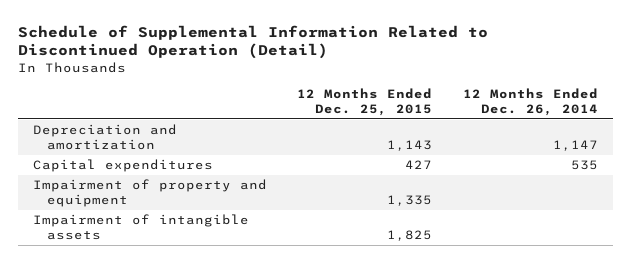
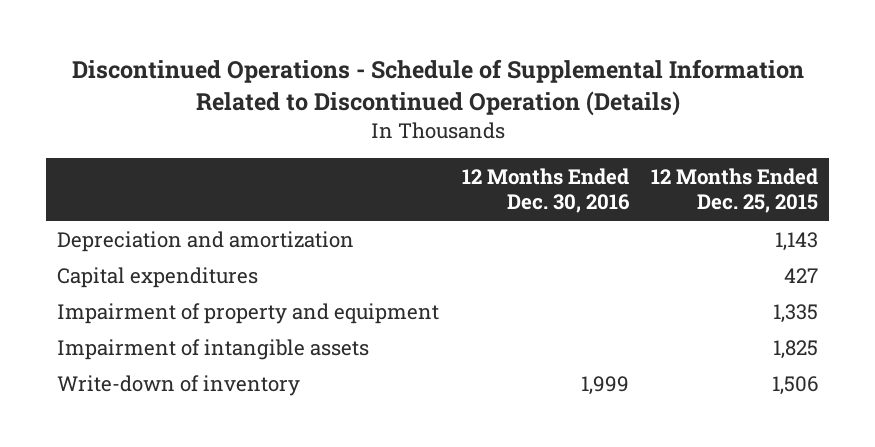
[18,24,489,60] Schedule of Supplemental Information Related to Discontinued Operation (Detail) -> [71,58,804,116] Discontinued Operations - Schedule of Supplemental Information Related to Discontinued Operation (Details)
[462,88,598,116] 12 Months Ended Dec. 26, 2014 -> none
none -> [461,168,630,214] 12 Months Ended Dec. 30, 2016
none -> [57,374,301,396] Write-down of inventory

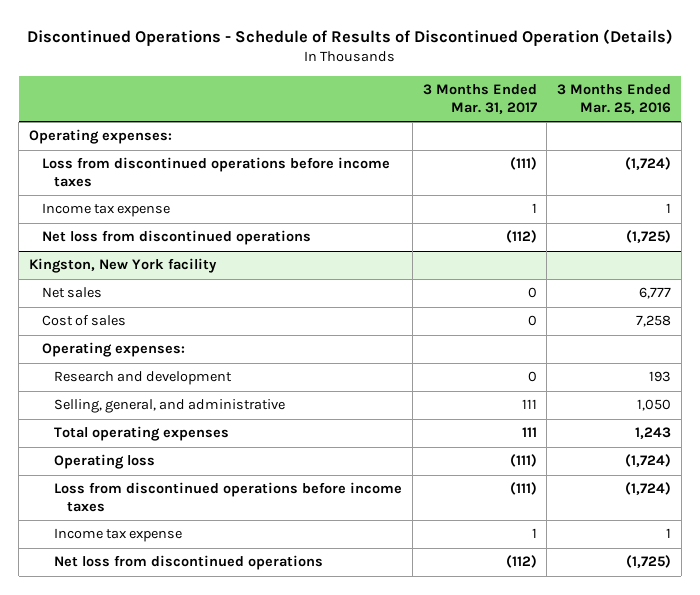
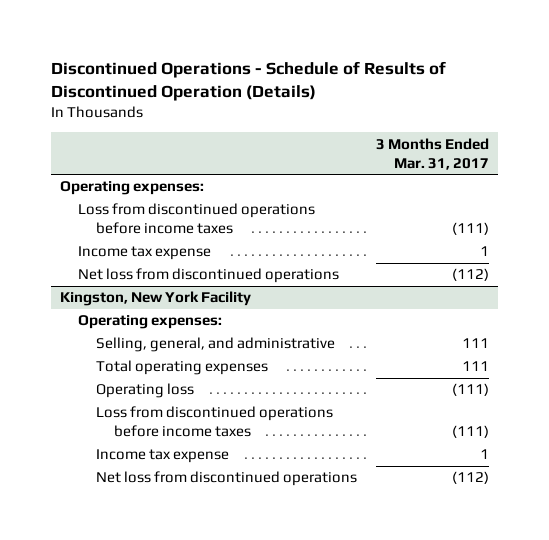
[557,84,672,114] 3 Months Ended Mar. 25, 2016 -> none
[41,287,102,299] Net sales -> none
[41,315,126,327] Cost of sales -> none
[29,258,218,274] Kingston, New York facility -> [59,291,251,307] Kingston, New York Facility
[54,371,233,386] Research and development -> none

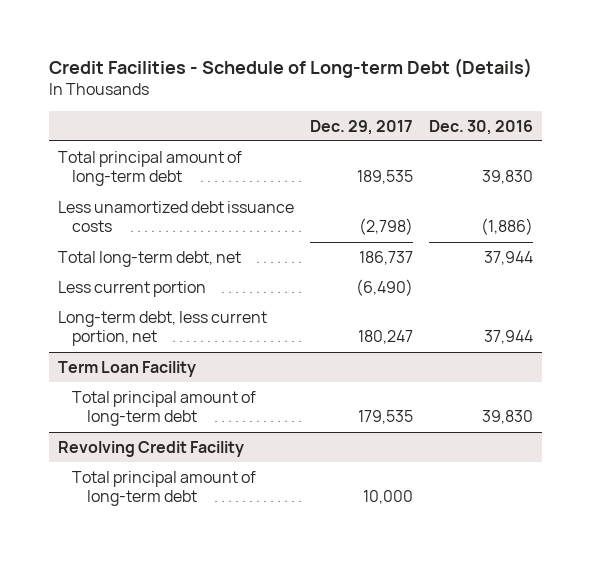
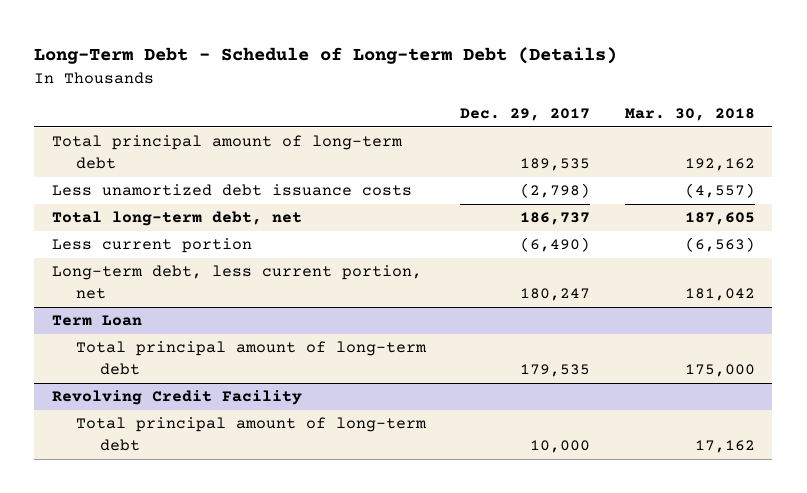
[49,57,533,78] Credit Facilities - Schedule of Long-term Debt (Details) -> [34,47,618,65] Long-Term Debt - Schedule of Long-term Debt (Details)
[429,119,534,135] Dec. 30, 2016 -> none
none -> [625,107,756,121] Mar. 30, 2018
[57,360,196,377] Term Loan Facility -> [51,315,142,327] Term Loan

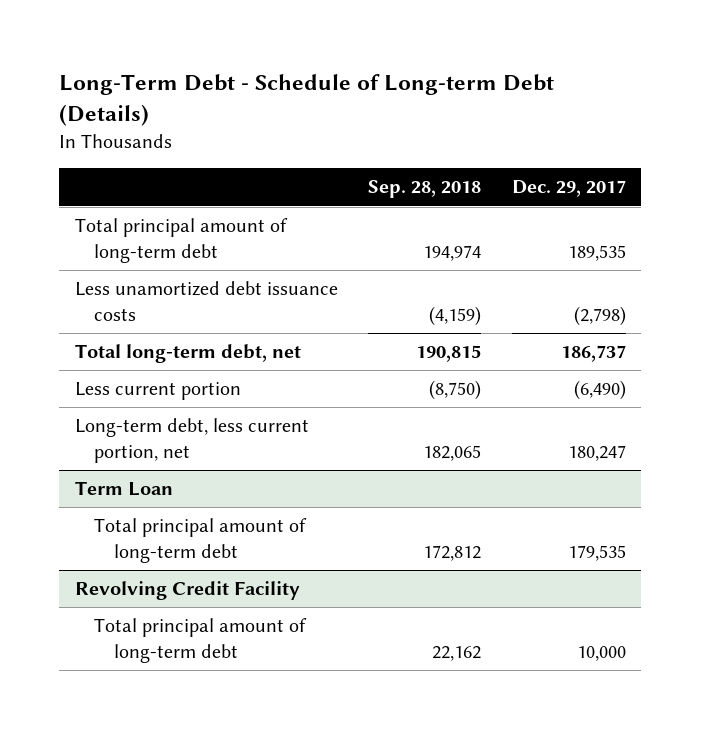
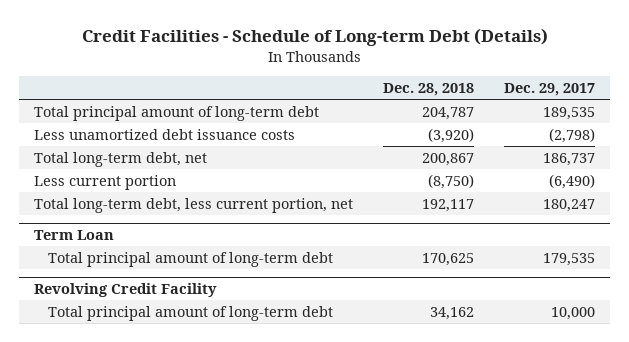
[59,74,555,127] Long-Term Debt - Schedule of Long-term Debt (Details) -> [81,28,548,47] Credit Facilities - Schedule of Long-term Debt (Details)
[368,180,482,199] Sep. 28, 2018 -> none
none -> [383,83,475,97] Dec. 28, 2018
[74,418,309,463] Long-term debt, less current portion, net -> [34,197,354,213] Total long-term debt, less current portion, net

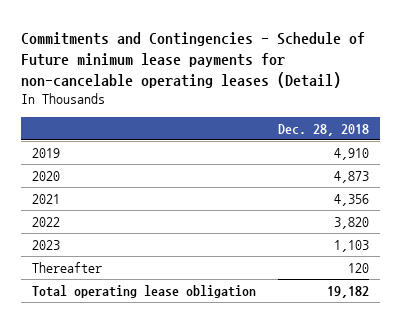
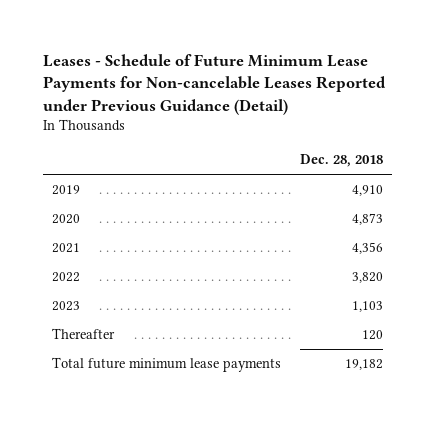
[21,31,366,88] Commitments and Contingencies - Schedule of Future minimum lease payments for non-cancelable operating leases (Detail) -> [43,53,387,115] Leases - Schedule of Future Minimum Lease Payments for Non-cancelable Leases Reported under Previous Guidance (Detail)
[32,284,257,298] Total operating lease obligation -> [52,357,282,373] Total future minimum lease payments

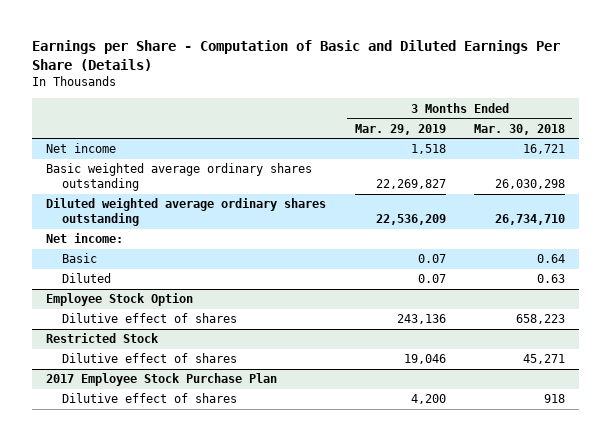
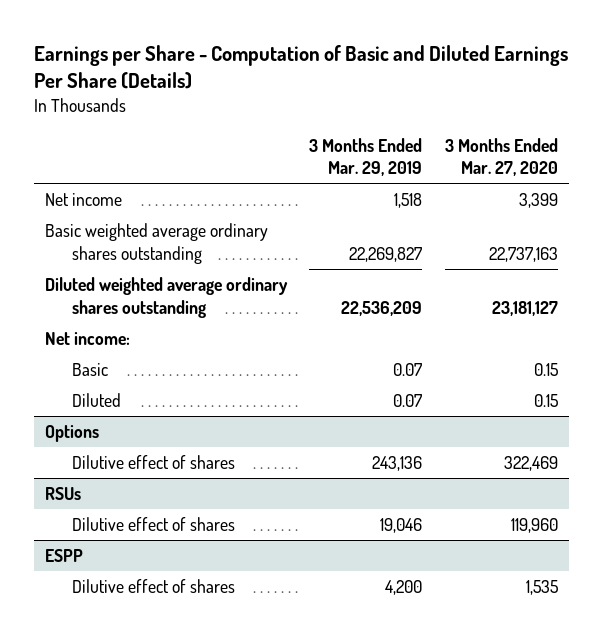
[474,123,566,135] Mar. 30, 2018 -> none
none -> [444,137,558,177] 3 Months Ended Mar. 27, 2020
[45,293,193,307] Employee Stock Option -> [44,424,99,442] Options
[45,333,159,344] Restricted Stock -> [44,486,81,500] RSUs
[45,373,277,387] 2017 Employee Stock Purchase Plan -> [44,548,83,562] ESPP

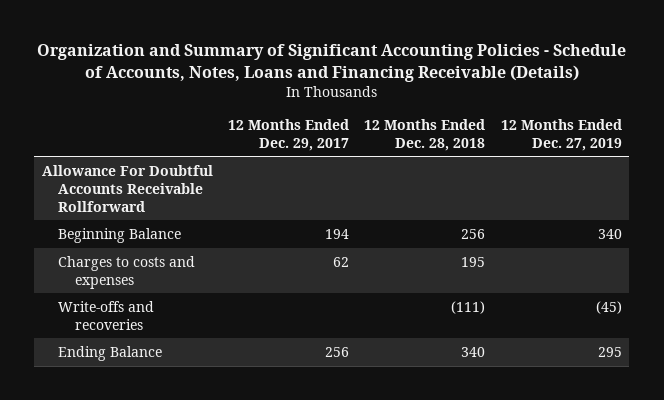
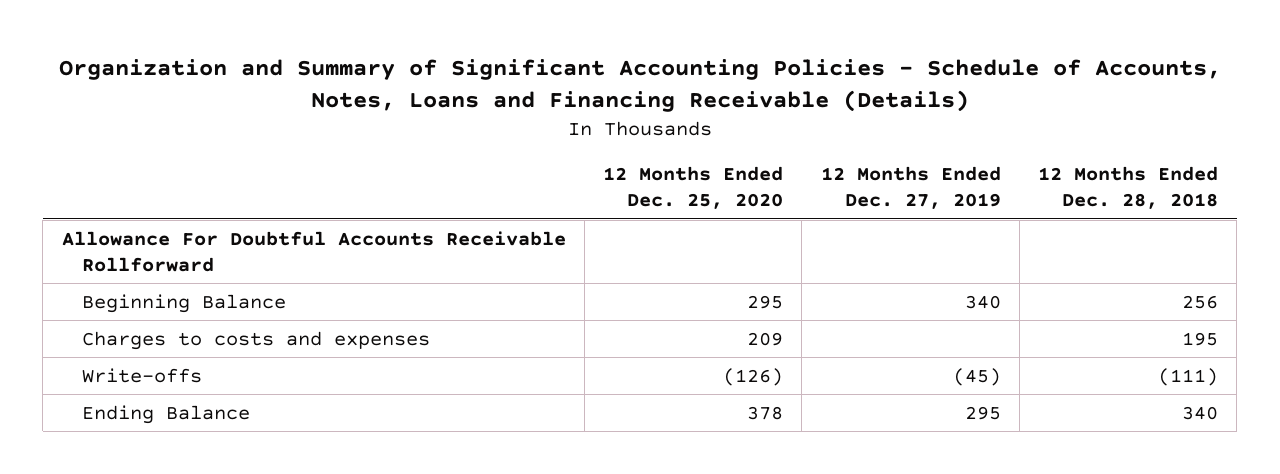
[228,118,350,151] 12 Months Ended Dec. 29, 2017 -> none
none -> [603,166,784,210] 12 Months Ended Dec. 25, 2020
[58,300,155,330] Write-offs and recoveries -> [82,367,203,383] Write-offs

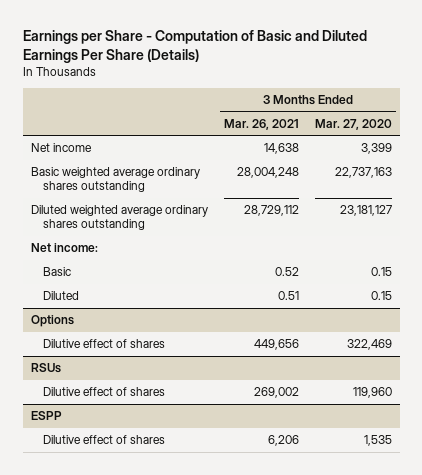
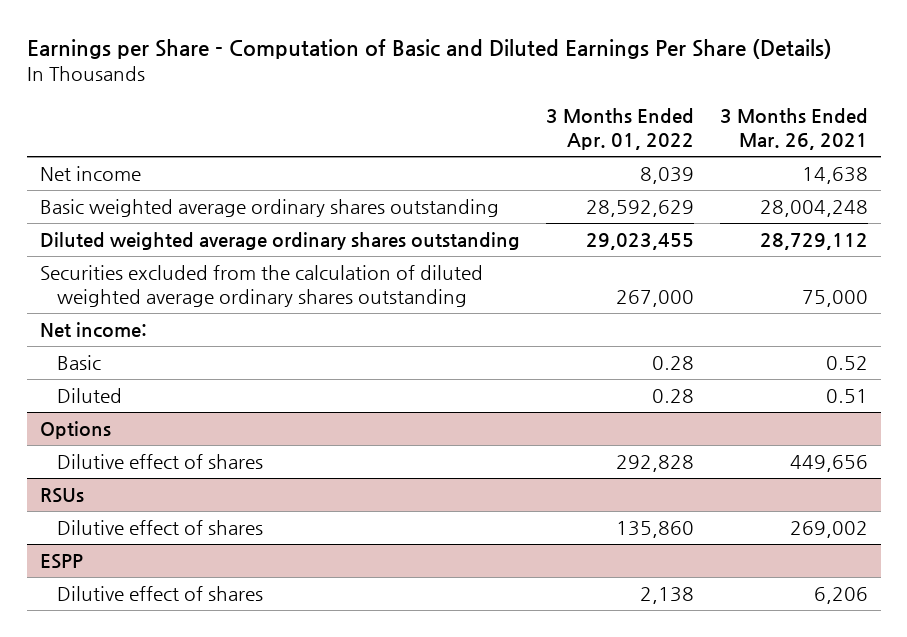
[314,118,392,130] Mar. 27, 2020 -> none
none -> [545,108,694,150] 3 Months Ended Apr. 01, 2022
none -> [39,265,483,308] Securities excluded from the calculation of diluted weighted average ordinary shares outstanding

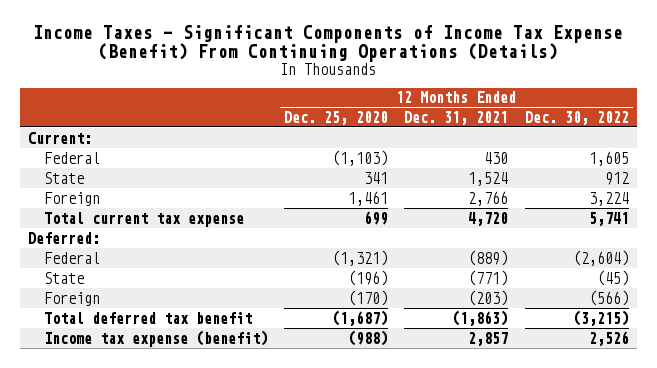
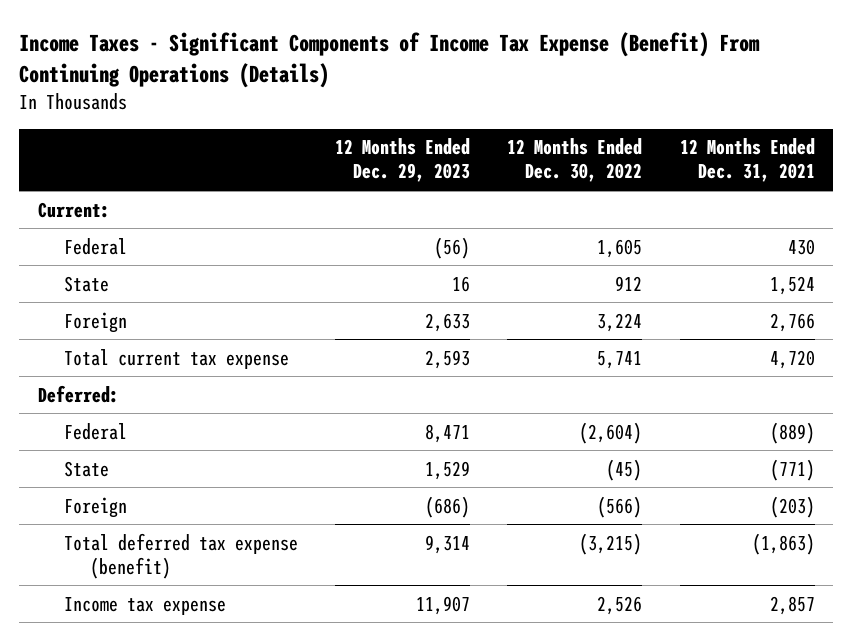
[283,110,388,125] Dec. 25, 2020 -> none
none -> [335,138,471,183] 12 Months Ended Dec. 29, 2023
[43,311,252,324] Total deferred tax benefit -> [63,532,298,579] Total deferred tax expense (benefit)
[43,329,268,347] Income tax expense (benefit) -> [63,596,226,615] Income tax expense

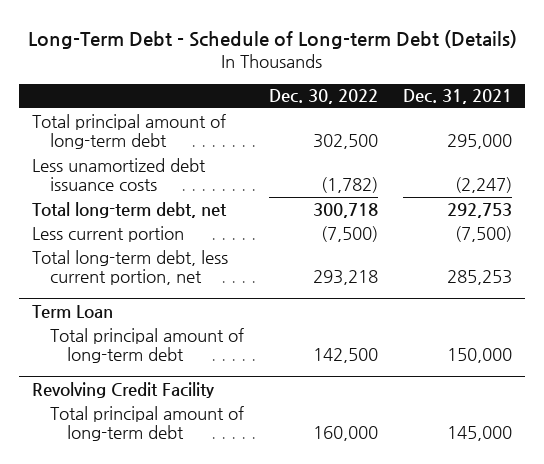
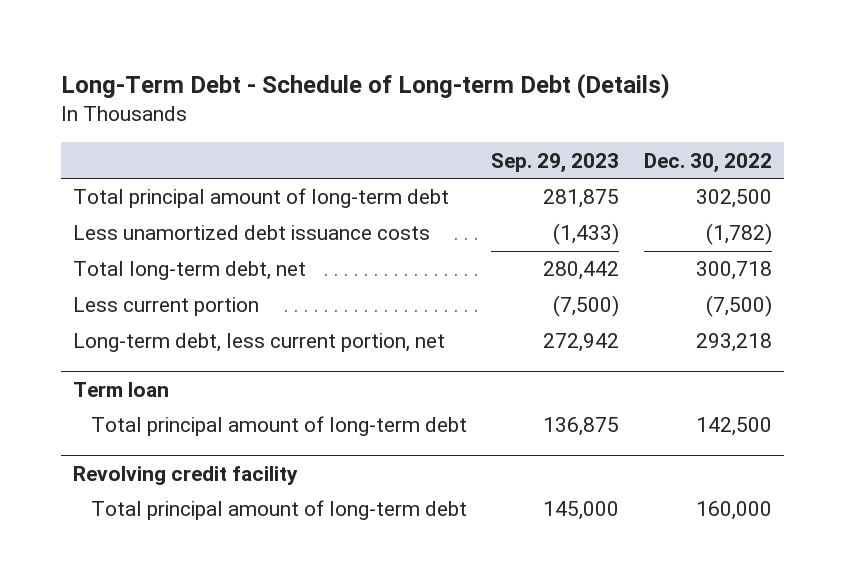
[403,89,513,105] Dec. 31, 2021 -> none
none -> [491,152,620,173] Sep. 29, 2023
[32,249,229,286] Total long-term debt, less current portion, net -> [72,333,445,353] Long-term debt, less current portion, net
[32,304,114,318] Term Loan -> [72,381,169,397] Term loan
[32,381,215,398] Revolving Credit Facility -> [72,465,298,485] Revolving credit facility

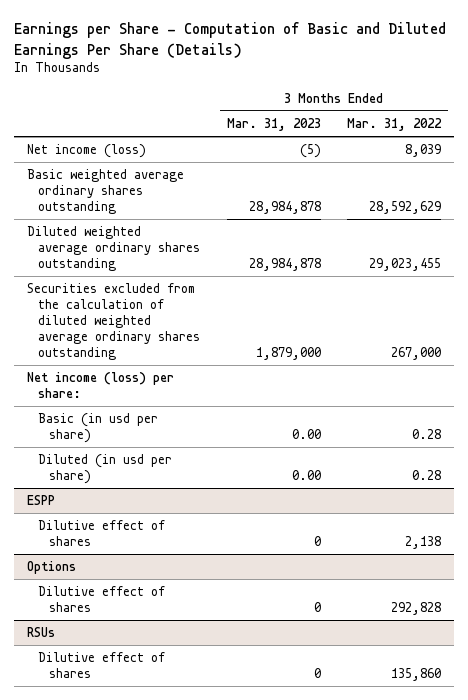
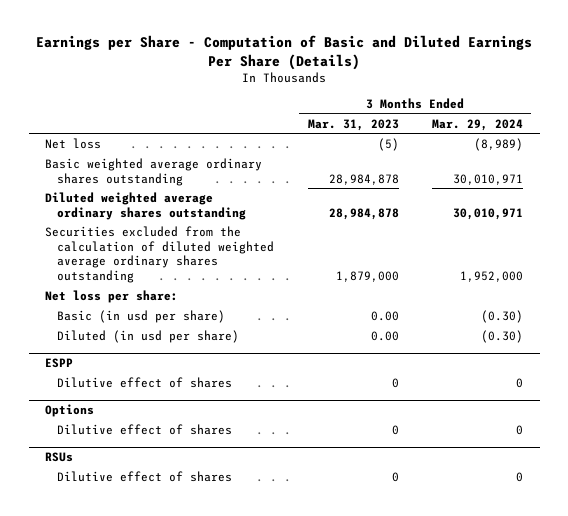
[347,117,443,131] Mar. 31, 2022 -> none
none -> [431,118,523,131] Mar. 29, 2024
[27,144,147,159] Net income (loss) -> [45,137,102,149] Net loss
[27,372,175,399] Net income (loss) per share: -> [45,289,179,303] Net loss per share:

